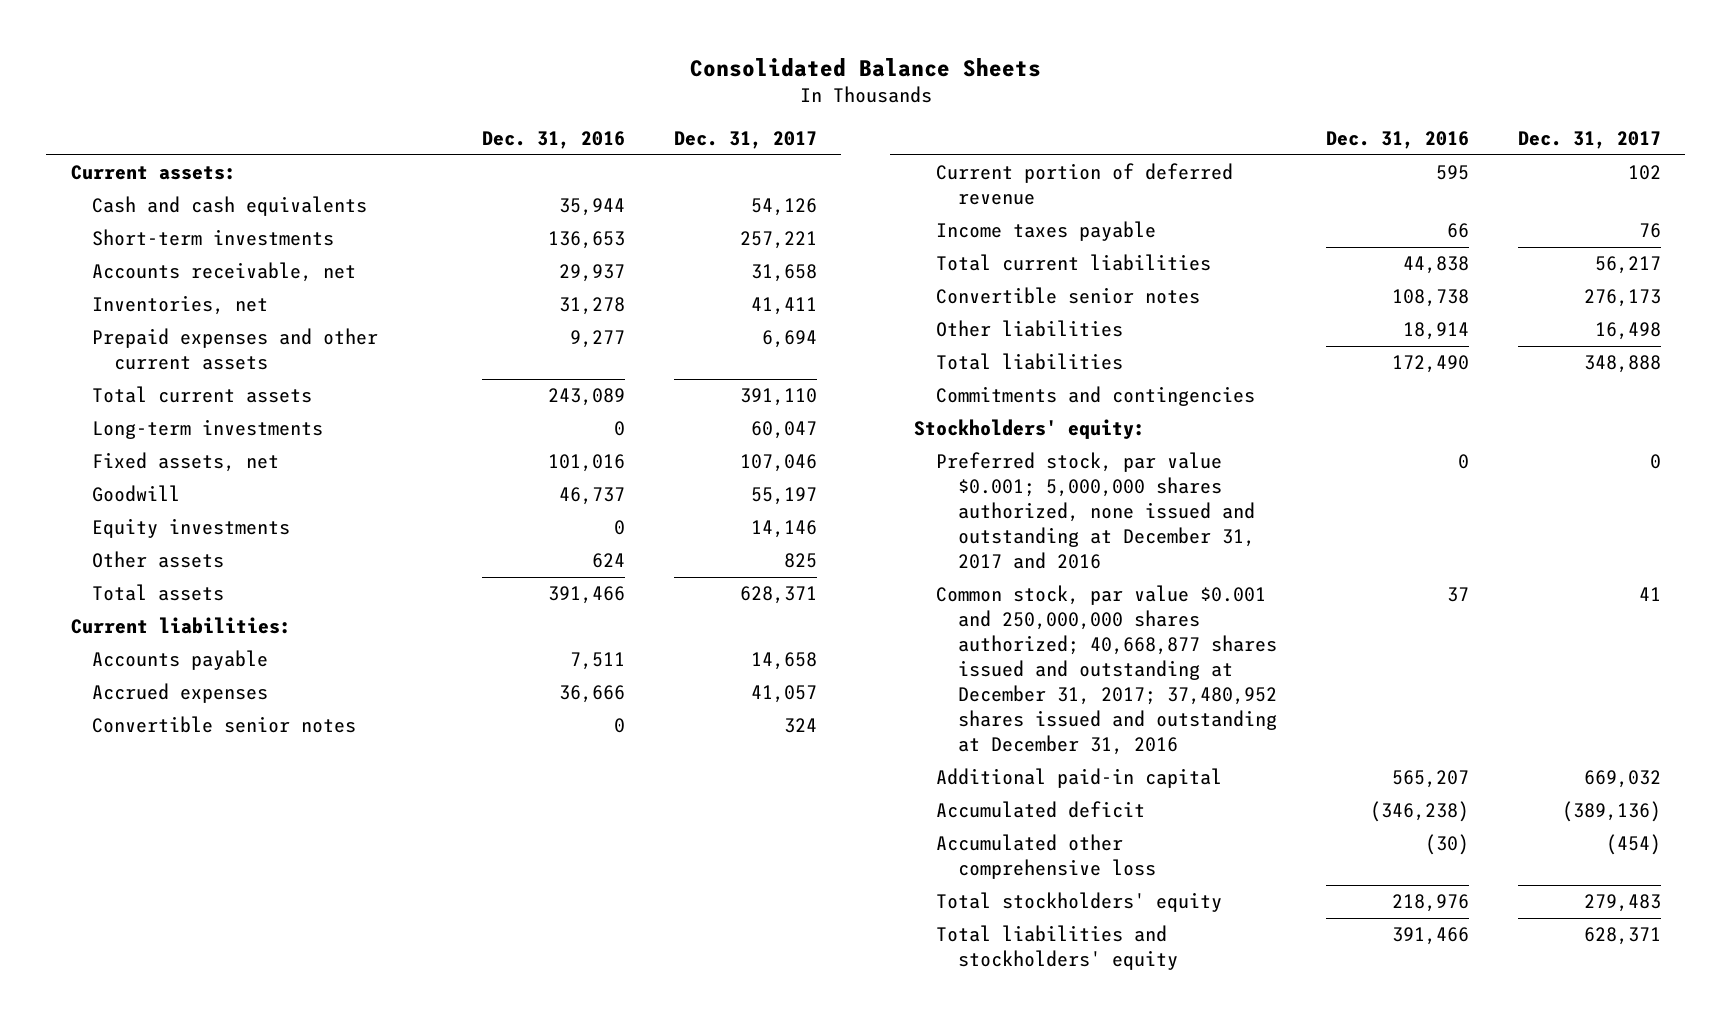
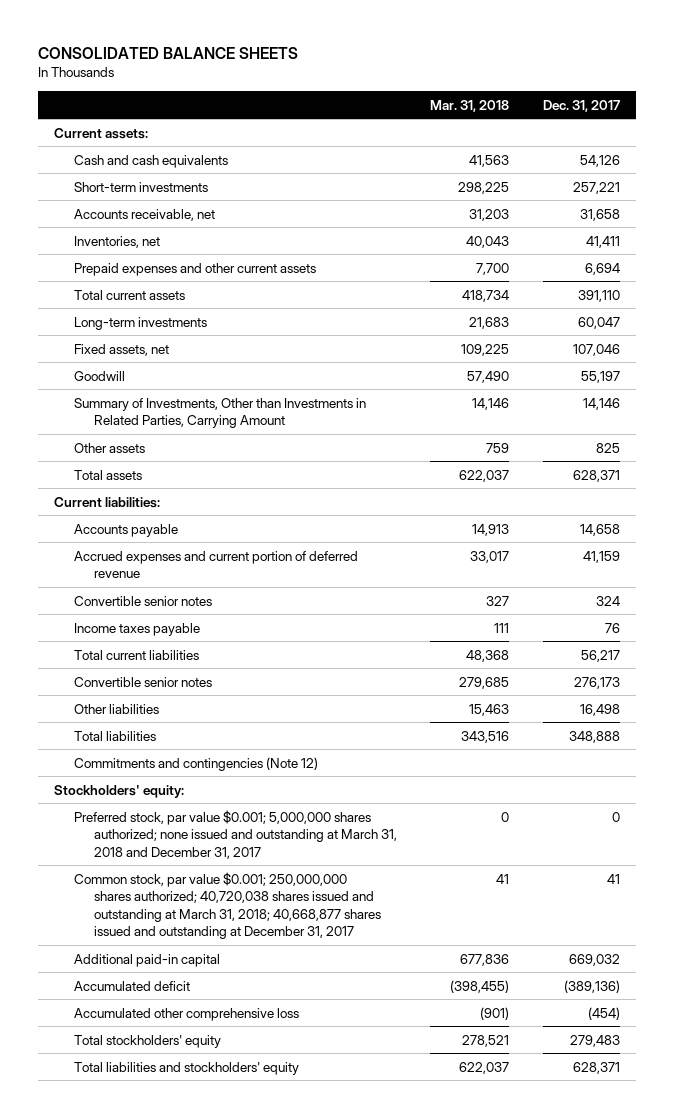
[689,58,1041,78] Consolidated Balance Sheets -> [37,46,298,59] CONSOLIDATED BALANCE SHEETS
[482,131,626,150] Dec. 31, 2016 -> none
none -> [430,99,510,112] Mar. 31, 2018
[92,518,291,539] Equity investments -> [74,397,367,429] Summary of Investments, Other than Investments in Related Parties, Carrying Amount
[92,683,269,704] Accrued expenses -> [74,550,359,579] Accrued expenses and current portion of deferred revenue
[750,685,817,704] 41,057 -> [582,550,620,563] 41,159
[936,163,1234,206] Current portion of deferred revenue -> none
[936,386,1256,407] Commitments and contingencies -> [74,756,319,771] Commitments and contingencies (Note 12)
[936,452,1255,570] Preferred stock, par value $0.001; 5,000,000 shares authorized, none issued and outstanding at December 31, 2017 and 2016 -> [74,809,398,859] Preferred stock, par value $0.001; 5,000,000 shares authorized; none issued and outstanding at March 31, 2018 and December 31, 2017
[936,585,1277,755] Common stock, par value $0.001 and 250,000,000 shares authorized; 40,668,877 shares issued and outstanding at December 31, 2017; 37,480,952 shares issued and outstanding at December 31, 2016 -> [74,871,382,940] Common stock, par value $0.001; 250,000,000 shares authorized; 40,720,038 shares issued and outstanding at March 31, 2018; 40,668,877 shares issued and outstanding at December 31, 2017

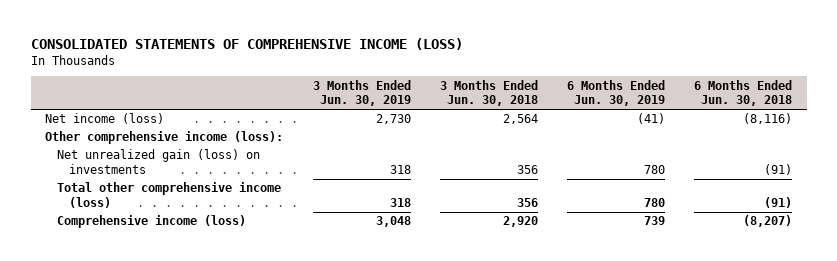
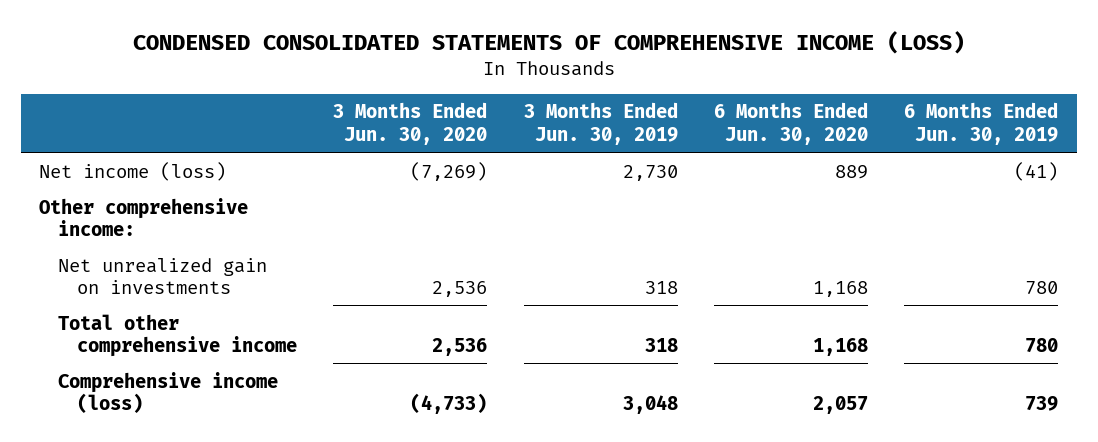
[30,37,463,50] CONSOLIDATED STATEMENTS OF COMPREHENSIVE INCOME (LOSS) -> [132,31,965,55] CONDENSED CONSOLIDATED STATEMENTS OF COMPREHENSIVE INCOME (LOSS)
[439,79,538,107] 3 Months Ended Jun. 30, 2018 -> none
[694,79,793,107] 6 Months Ended Jun. 30, 2018 -> none
none -> [333,102,488,145] 3 Months Ended Jun. 30, 2020
none -> [714,102,869,145] 6 Months Ended Jun. 30, 2020
[45,131,284,145] Other comprehensive income (loss): -> [39,197,249,236] Other comprehensive income:
[57,149,261,175] Net unrealized gain (loss) on investments -> [58,257,268,294] Net unrealized gain on investments
[57,182,282,209] Total other comprehensive income (loss) -> [58,313,298,357] Total other comprehensive income

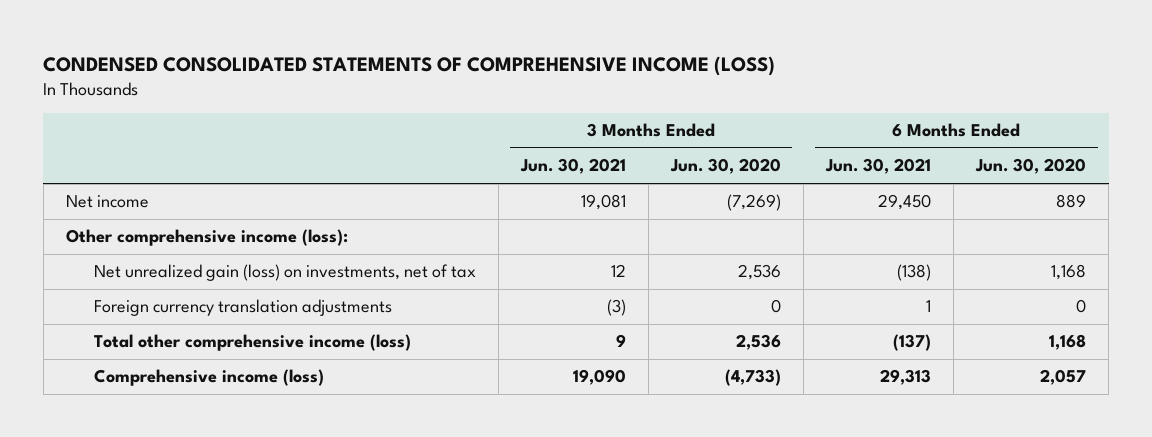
[523,102,678,145] 3 Months Ended Jun. 30, 2019 -> none
[904,102,1059,145] 6 Months Ended Jun. 30, 2019 -> none
none -> [519,158,626,175] Jun. 30, 2021
none -> [825,158,932,175] Jun. 30, 2021
[39,161,227,181] Net income (loss) -> [65,195,149,209] Net income
[39,197,249,236] Other comprehensive income: -> [65,229,348,247] Other comprehensive income (loss):
[58,257,268,294] Net unrealized gain on investments -> [93,264,476,282] Net unrealized gain (loss) on investments, net of tax
none -> [93,299,392,317] Foreign currency translation adjustments
[58,313,298,357] Total other comprehensive income -> [93,334,411,352] Total other comprehensive income (loss)

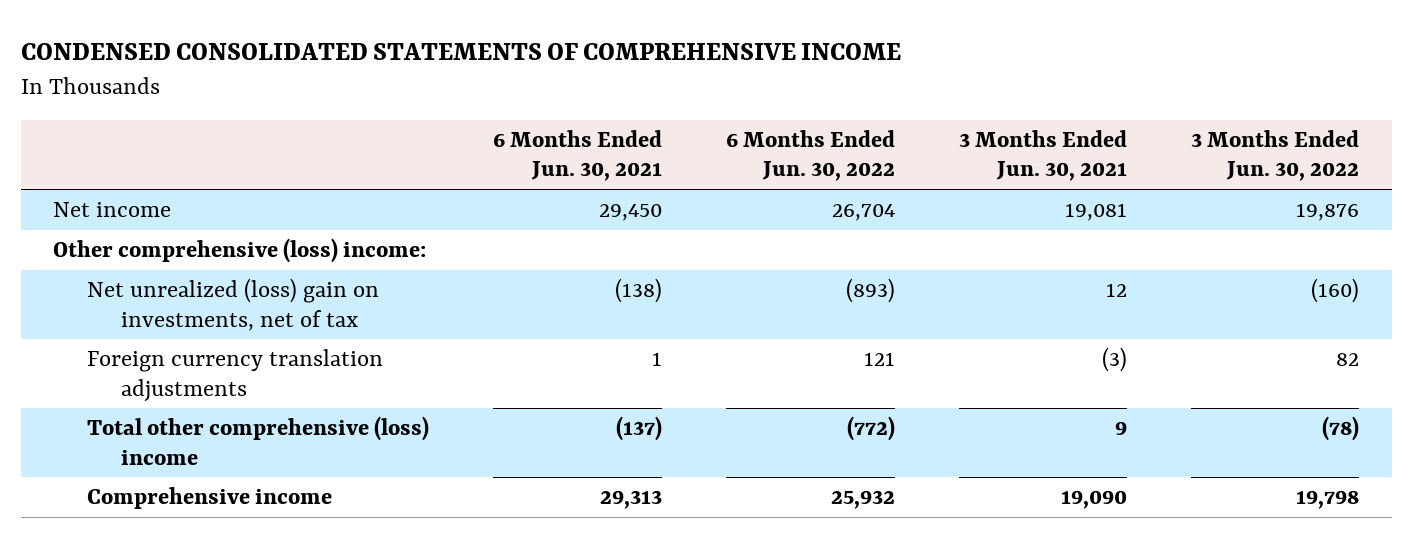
[43,55,776,76] CONDENSED CONSOLIDATED STATEMENTS OF COMPREHENSIVE INCOME (LOSS) -> [21,43,902,61] CONDENSED CONSOLIDATED STATEMENTS OF COMPREHENSIVE INCOME
[670,158,782,175] Jun. 30, 2020 -> none
[975,158,1087,175] Jun. 30, 2020 -> none
none -> [726,130,896,182] 6 Months Ended Jun. 30, 2022
none -> [1191,130,1360,182] 3 Months Ended Jun. 30, 2022
[65,229,348,247] Other comprehensive income (loss): -> [53,238,427,264] Other comprehensive (loss) income:
[93,264,476,282] Net unrealized gain (loss) on investments, net of tax -> [86,278,379,331] Net unrealized (loss) gain on investments, net of tax
[93,334,411,352] Total other comprehensive income (loss) -> [86,416,429,465] Total other comprehensive (loss) income
[93,369,324,387] Comprehensive income (loss) -> [86,487,332,510] Comprehensive income

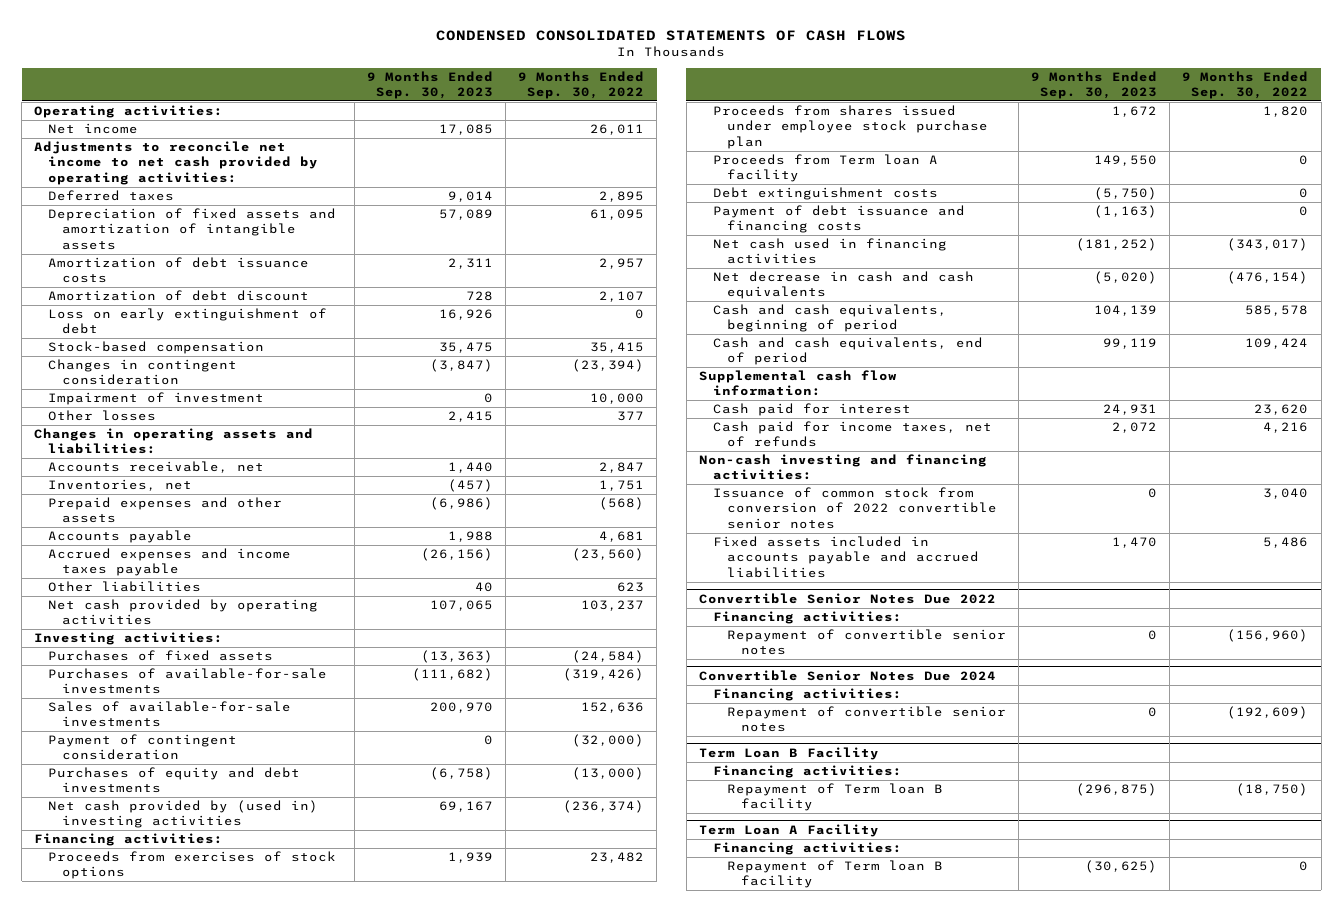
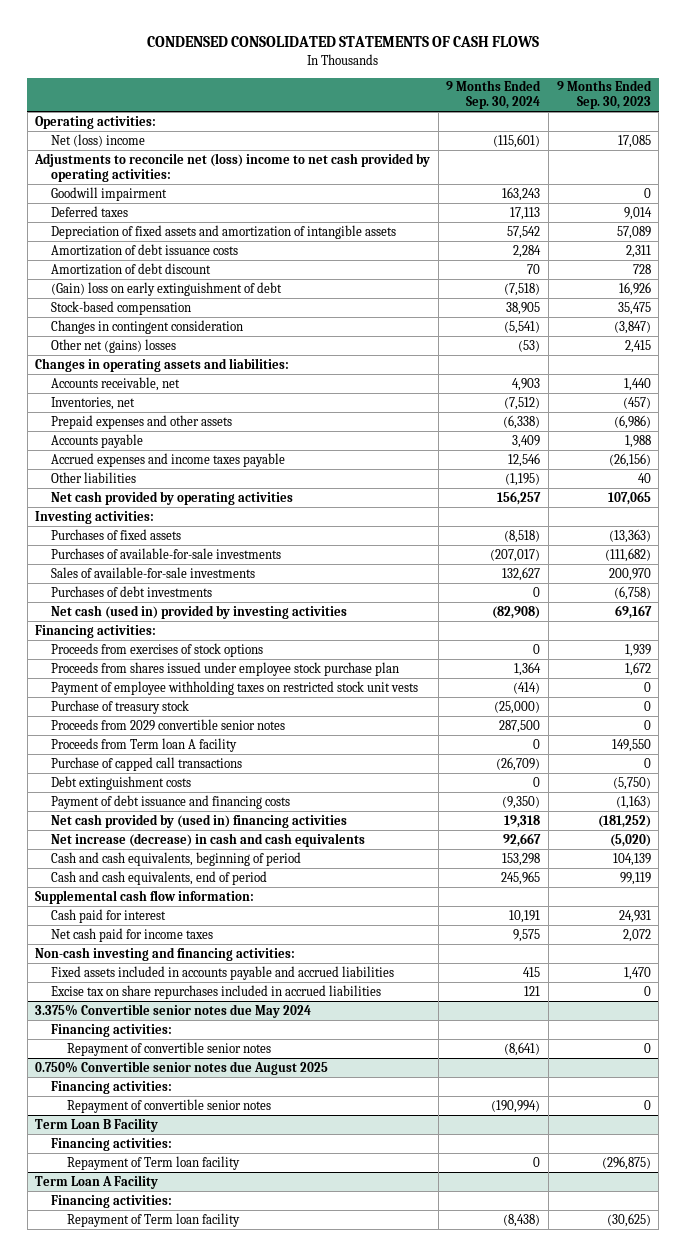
[517,70,644,99] 9 Months Ended Sep. 30, 2022 -> none
none -> [446,80,542,110] 9 Months Ended Sep. 30, 2024
[48,123,139,135] Net income -> [51,133,146,147] Net (loss) income
[34,141,319,185] Adjustments to reconcile net income to net cash provided by operating activities: -> [34,152,431,182] Adjustments to reconcile net (loss) income to net cash provided by operating activities:
none -> [51,186,168,201] Goodwill impairment
[48,308,328,335] Loss on early extinguishment of debt -> [51,281,283,296] (Gain) loss on early extinguishment of debt
[48,392,265,406] Impairment of investment -> none
[48,410,157,422] Other losses -> [51,338,177,353] Other net (gains) losses
[48,734,238,761] Payment of contingent consideration -> none
[48,767,301,794] Purchases of equity and debt investments -> [51,585,213,597] Purchases of debt investments
[48,800,319,829] Net cash provided by (used in) investing activities -> [51,604,348,619] Net cash (used in) provided by investing activities
none -> [51,680,419,695] Payment of employee withholding taxes on restricted stock unit vests
none -> [51,699,190,714] Purchase of treasury stock
none -> [51,718,286,731] Proceeds from 2029 convertible senior notes
none -> [51,756,243,771] Purchase of capped call transactions
[712,238,947,265] Net cash used in financing activities -> [51,813,348,828] Net cash provided by (used in) financing activities
[712,271,974,300] Net decrease in cash and cash equivalents -> [51,832,366,847] Net increase (decrease) in cash and cash equivalents
[712,421,992,448] Cash paid for income taxes, net of refunds -> [51,927,214,942] Net cash paid for income taxes
[712,487,997,529] Issuance of common stock from conversion of 2022 convertible senior notes -> none
[698,592,996,604] Convertible Senior Notes Due 2022 -> none
none -> [51,984,382,999] Excise tax on share repurchases included in accrued liabilities
none -> [35,1003,312,1018] 3.375% Convertible senior notes due May 2024
[698,669,996,681] Convertible Senior Notes Due 2024 -> none
none -> [35,1060,329,1075] 0.750% Convertible senior notes due August 2025
[726,783,943,812] Repayment of Term loan B facility -> [67,1155,241,1170] Repayment of Term loan facility
[726,860,943,889] Repayment of Term loan B facility -> [67,1212,241,1227] Repayment of Term loan facility

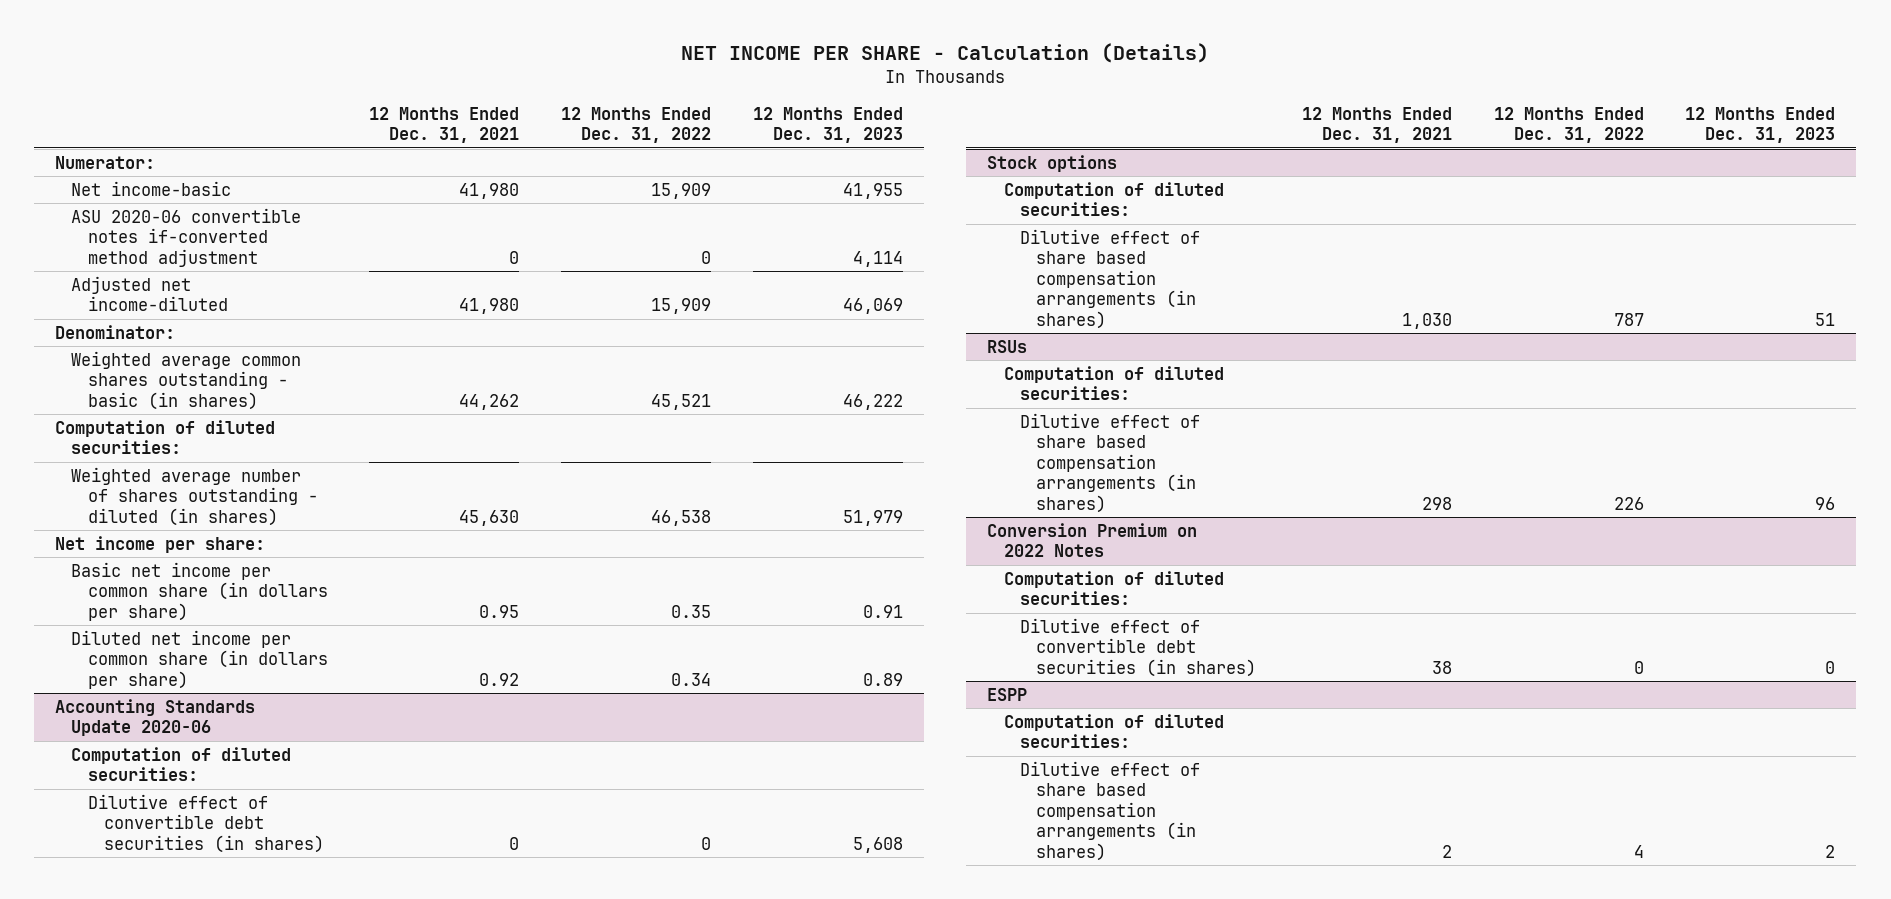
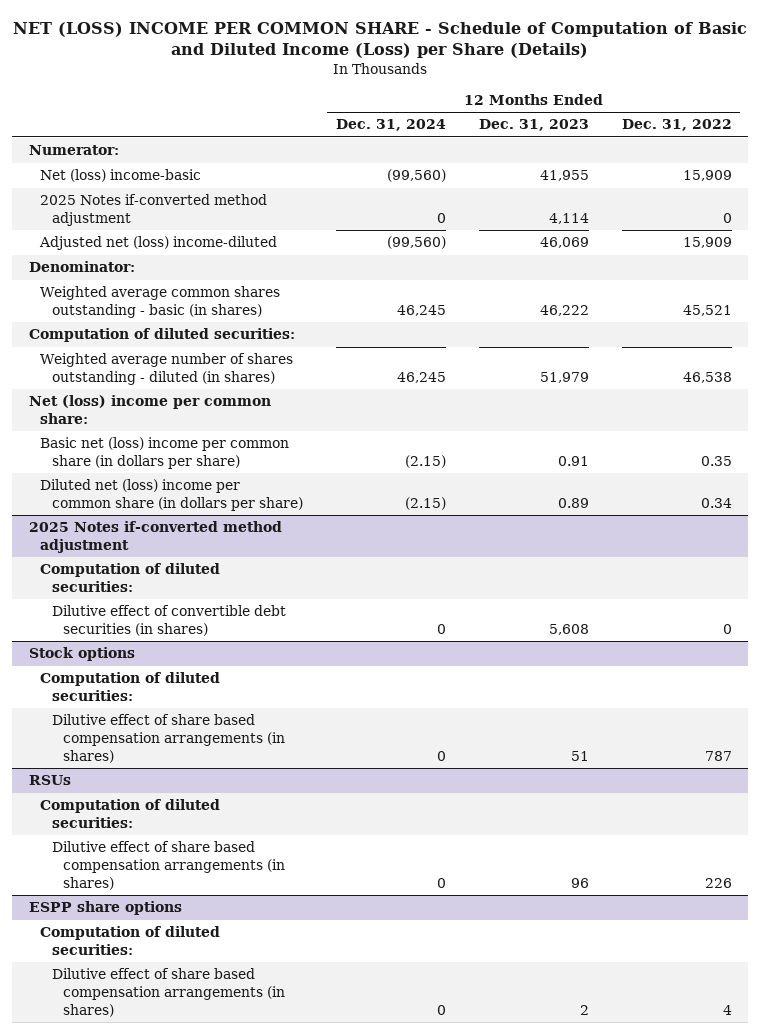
[681,43,1210,64] NET INCOME PER SHARE - Calculation (Details) -> [13,21,748,59] NET (LOSS) INCOME PER COMMON SHARE - Schedule of Computation of Basic and Diluted Income (Loss) per Share (Details)
[369,106,520,144] 12 Months Ended Dec. 31, 2021 -> none
none -> [335,119,446,132] Dec. 31, 2024
[71,180,232,196] Net income-basic -> [40,169,202,183] Net (loss) income-basic
[71,207,302,267] ASU 2020-06 convertible notes if-converted method adjustment -> [40,194,268,227] 2025 Notes if-converted method adjustment
[71,275,228,312] Adjusted net income-diluted -> [39,236,278,251] Adjusted net (loss) income-diluted
[55,535,266,553] Net income per share: -> [28,395,271,425] Net (loss) income per common share:
[71,561,328,621] Basic net income per common share (in dollars per share) -> [40,437,290,470] Basic net (loss) income per common share (in dollars per share)
[71,629,328,689] Diluted net income per common share (in dollars per share) -> [40,479,303,512] Diluted net (loss) income per common share (in dollars per share)
[55,698,256,737] Accounting Standards Update 2020-06 -> [28,521,282,554] 2025 Notes if-converted method adjustment
[987,522,1198,558] Conversion Premium on 2022 Notes -> none
[1003,570,1224,606] Computation of diluted securities: -> none
[1019,617,1257,677] Dilutive effect of convertible debt securities (in shares) -> none
[987,687,1028,701] ESPP -> [28,901,182,916] ESPP share options

